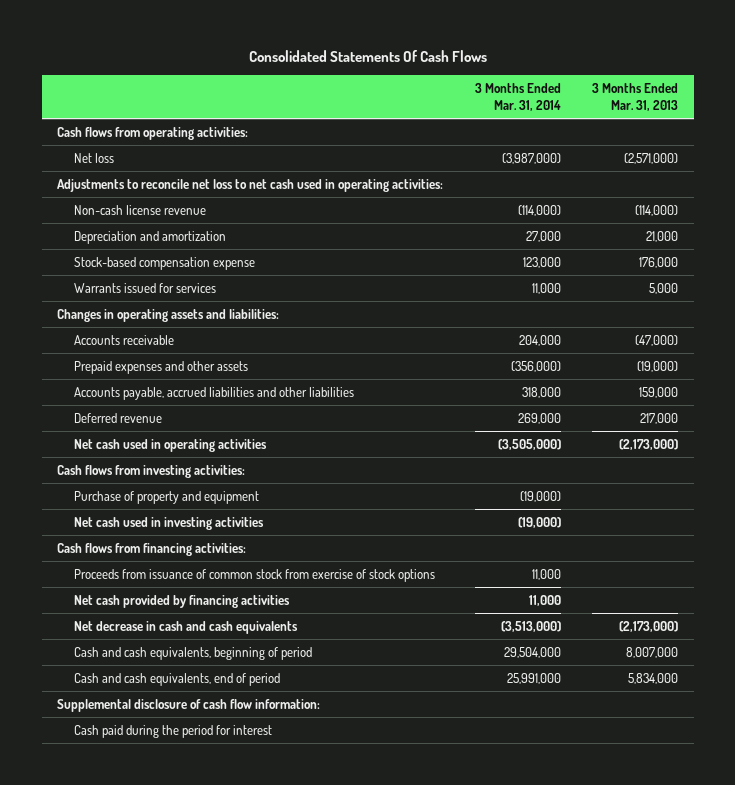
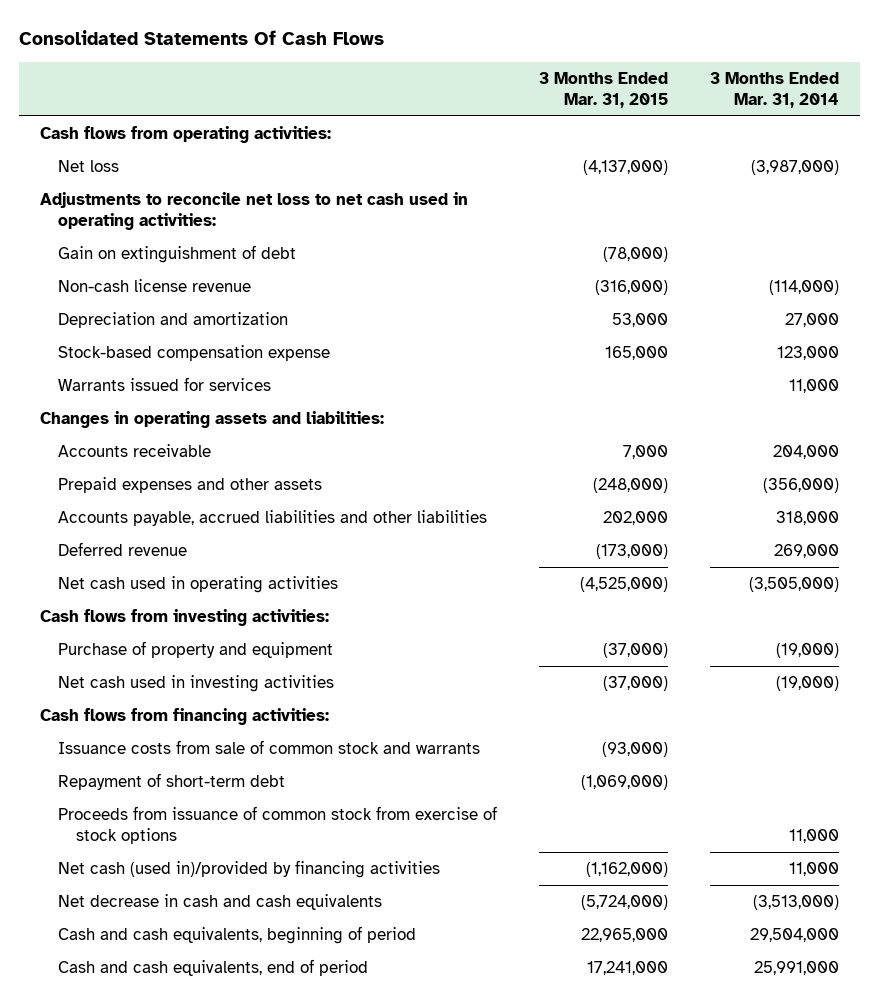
[592,82,679,111] 3 Months Ended Mar. 31, 2013 -> none
none -> [539,71,669,108] 3 Months Ended Mar. 31, 2015
none -> [58,245,297,264] Gain on extinguishment of debt
none -> [58,740,481,755] Issuance costs from sale of common stock and warrants
none -> [58,773,286,791] Repayment of short-term debt
[74,594,291,608] Net cash provided by financing activities -> [58,860,441,879] Net cash (used in)/provided by financing activities
[57,698,321,712] Supplemental disclosure of cash flow information: -> none
[74,724,273,738] Cash paid during the period for interest -> none

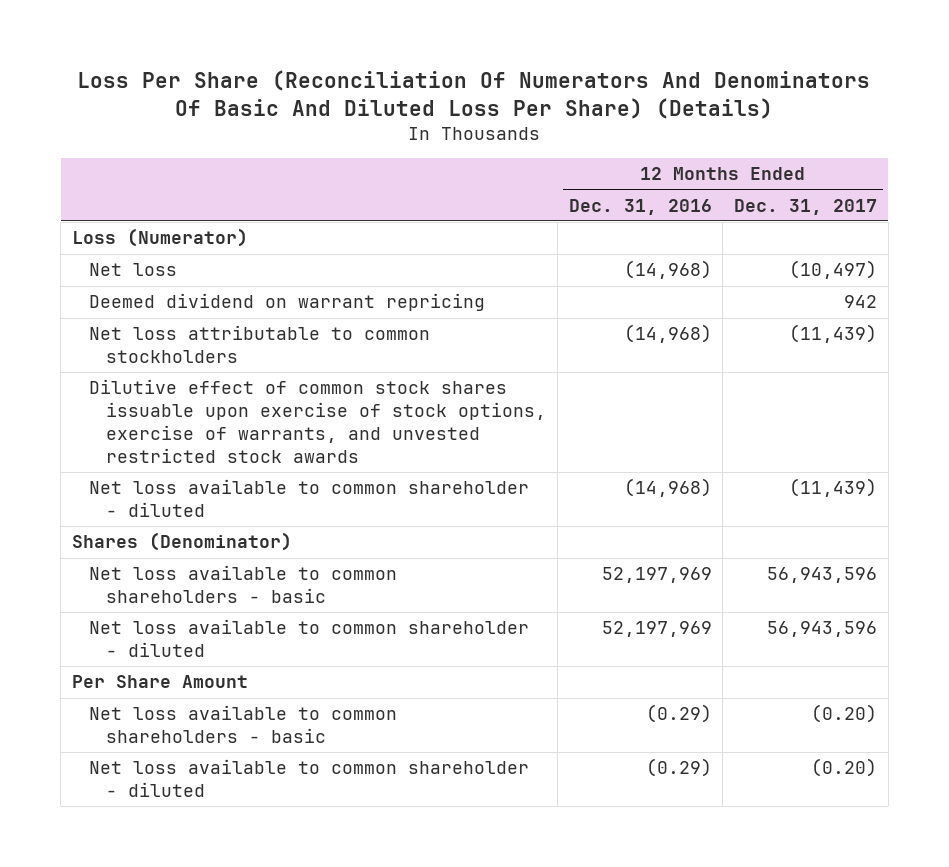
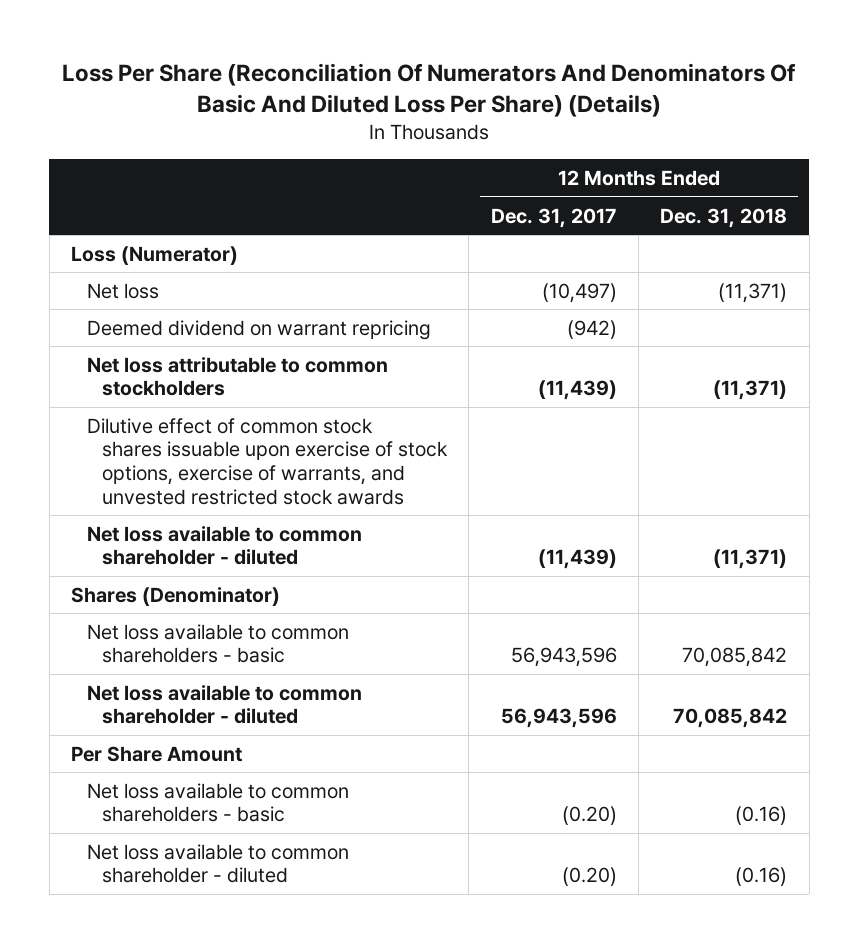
[568,198,712,215] Dec. 31, 2016 -> none
none -> [660,207,788,228] Dec. 31, 2018
[844,295,878,309] 942 -> [566,319,617,339] (942)

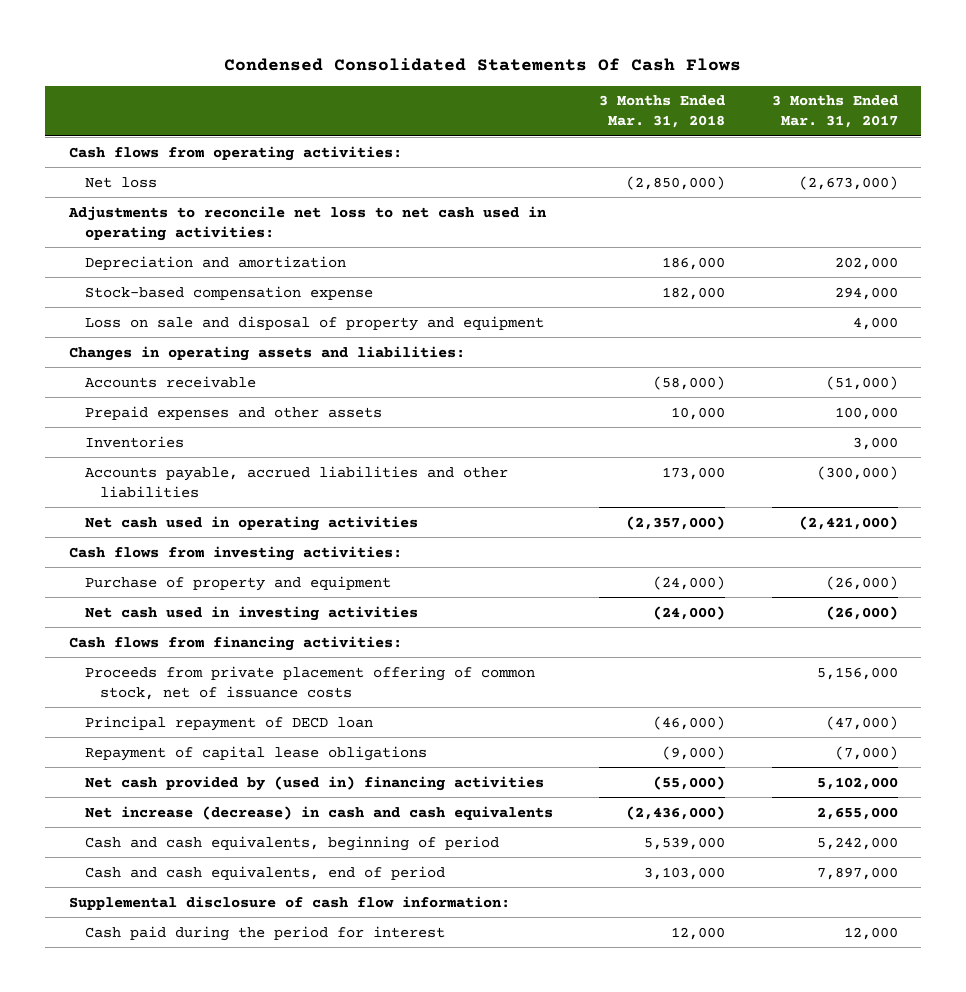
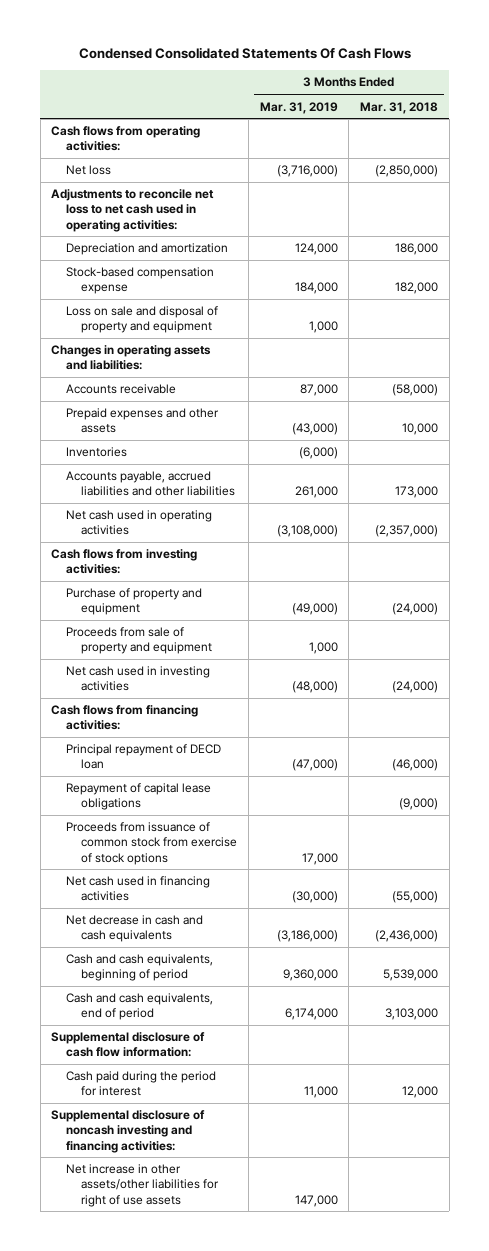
[771,95,898,129] 3 Months Ended Mar. 31, 2017 -> none
none -> [259,101,338,114] Mar. 31, 2019
none -> [66,627,213,655] Proceeds from sale of property and equipment
[84,665,535,700] Proceeds from private placement offering of common stock, net of issuance costs -> none
none -> [66,822,238,865] Proceeds from issuance of common stock from exercise of stock options
[84,775,544,791] Net cash provided by (used in) financing activities -> [66,876,211,902] Net cash used in financing activities
[84,805,553,820] Net increase (decrease) in cash and cash equivalents -> [66,915,204,943] Net decrease in cash and cash equivalents
none -> [51,1110,206,1153] Supplemental disclosure of noncash investing and financing activities:
none -> [66,1164,220,1207] Net increase in other assets/other liabilities for right of use assets

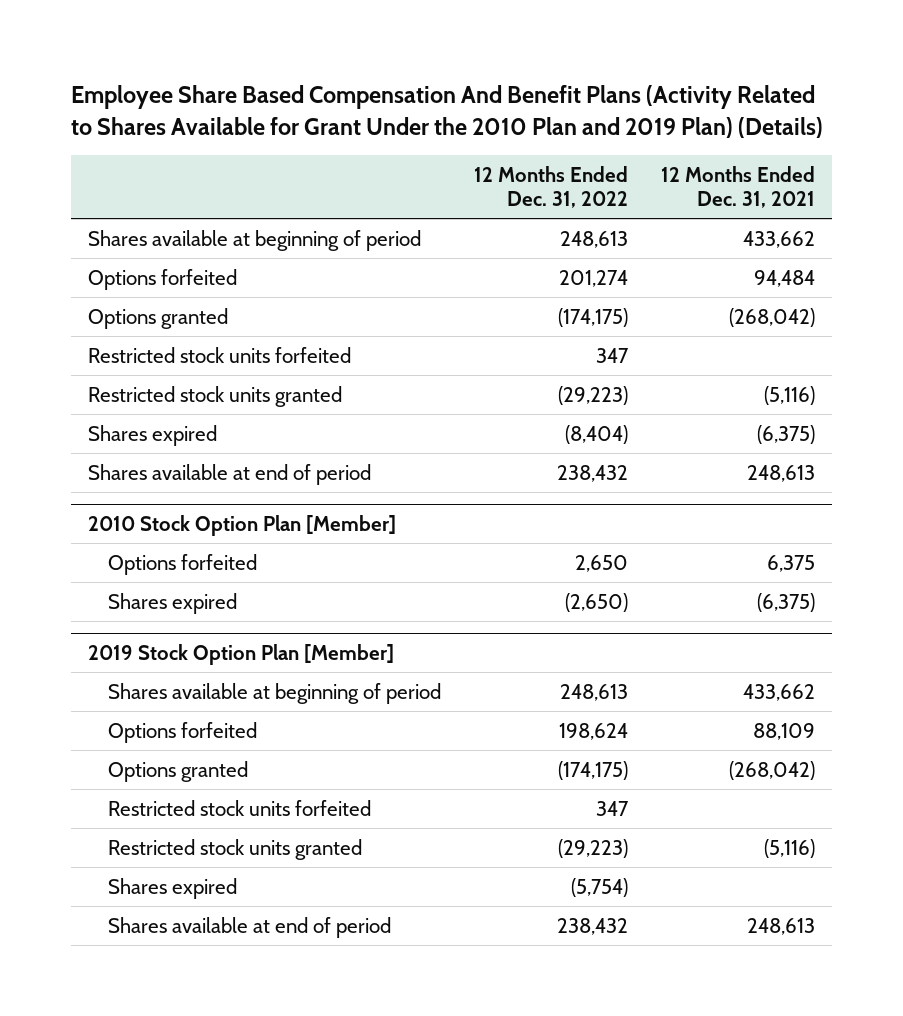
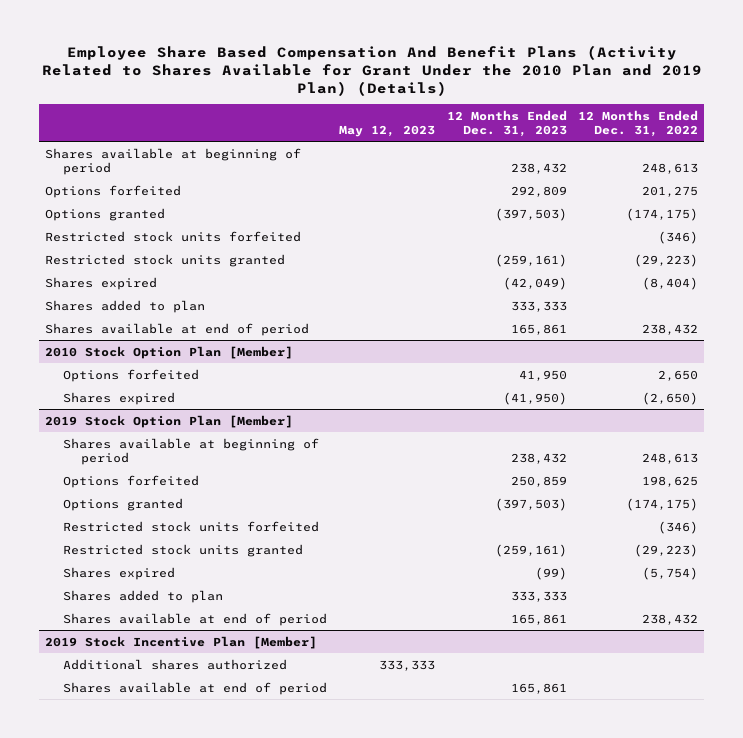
[661,165,816,208] 12 Months Ended Dec. 31, 2021 -> none
none -> [338,124,435,137] May 12, 2023
none -> [446,109,567,137] 12 Months Ended Dec. 31, 2023
[559,269,629,287] 201,274 -> [642,185,699,197] 201,275
[596,347,630,363] 347 -> [658,230,699,244] (346)
none -> [44,299,205,313] Shares added to plan
[559,722,629,740] 198,624 -> [642,475,699,487] 198,625
[596,800,630,816] 347 -> [658,520,699,534] (346)
none -> [63,589,224,603] Shares added to plan
none -> [44,635,317,649] 2019 Stock Incentive Plan [Member]
none -> [63,658,288,670] Additional shares authorized
none -> [63,681,328,695] Shares available at end of period

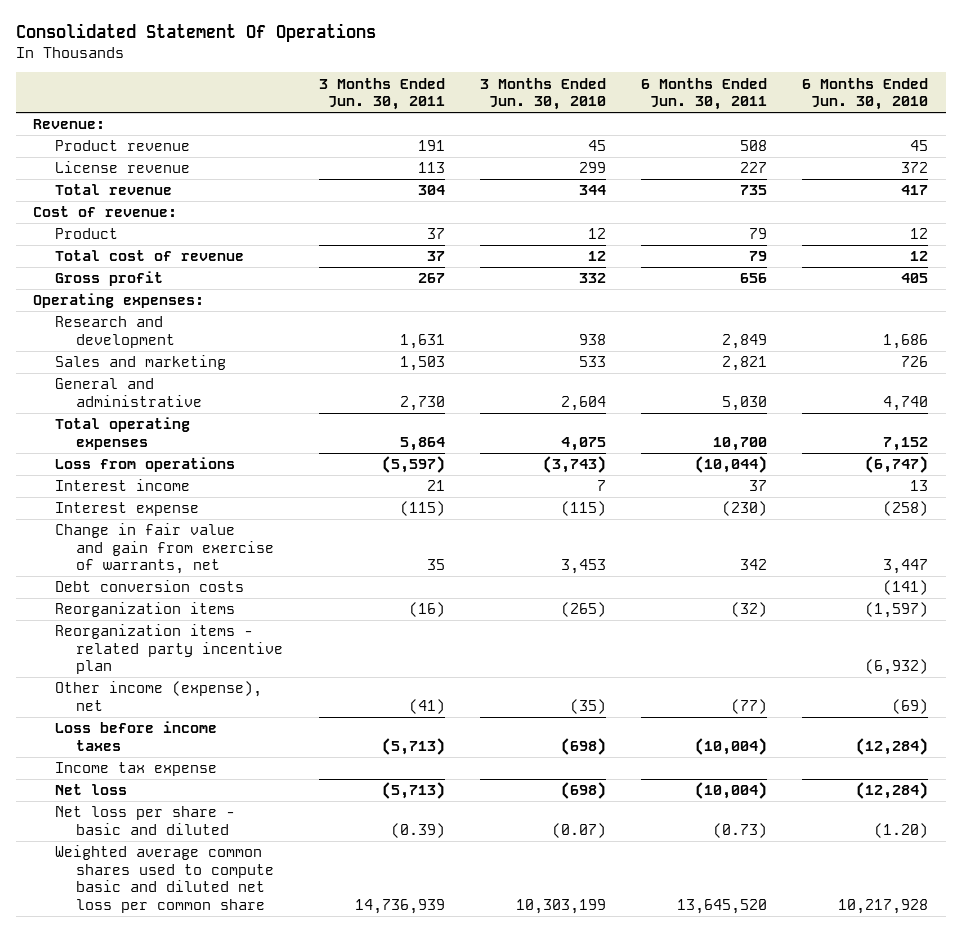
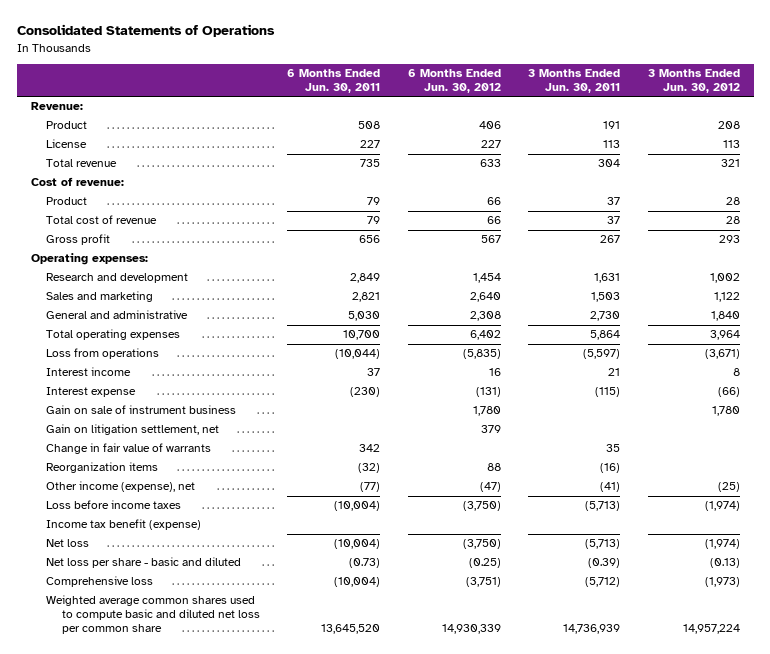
[15,23,376,43] Consolidated Statement Of Operations -> [16,24,275,38] Consolidated Statements of Operations
[479,77,606,111] 3 Months Ended Jun. 30, 2010 -> none
[801,77,928,111] 6 Months Ended Jun. 30, 2010 -> none
none -> [407,68,501,93] 6 Months Ended Jun. 30, 2012
none -> [647,68,740,93] 3 Months Ended Jun. 30, 2012
[54,140,190,152] Product revenue -> [46,121,88,130] Product
[54,161,190,174] License revenue -> [46,139,88,149] License
[54,580,244,593] Debt conversion costs -> none
none -> [46,405,237,415] Gain on sale of instrument business
none -> [46,424,220,436] Gain on litigation settlement, net
[54,523,275,575] Change in fair value and gain from exercise of warrants, net -> [46,443,212,455] Change in fair value of warrants
[54,624,284,675] Reorganization items - related party incentive plan -> none
[54,762,217,777] Income tax expense -> [46,519,202,531] Income tax benefit (expense)
none -> [46,576,154,588] Comprehensive loss

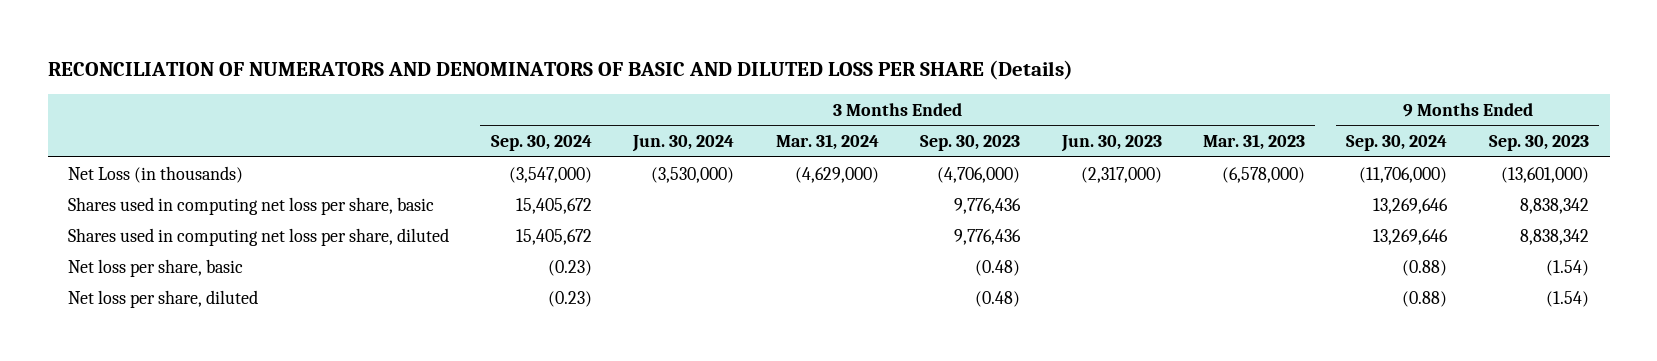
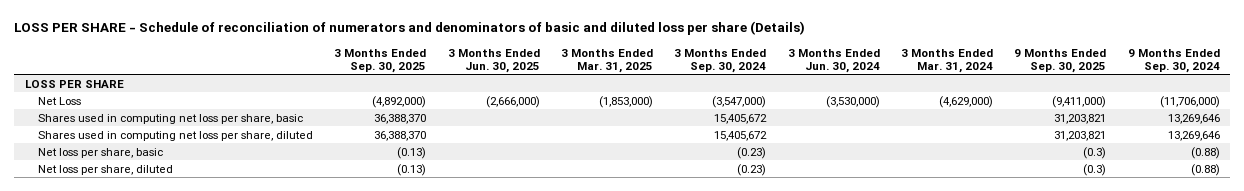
[47,59,1073,80] RECONCILIATION OF NUMERATORS AND DENOMINATORS OF BASIC AND DILUTED LOSS PER SHARE (Details) -> [13,21,805,36] LOSS PER SHARE - Schedule of reconciliation of numerators and denominators of basic and diluted loss per share (Details)
[920,135,1021,152] Sep. 30, 2023 -> none
[1060,135,1162,153] Jun. 30, 2023 -> none
[1203,134,1306,151] Mar. 31, 2023 -> none
[1488,135,1589,152] Sep. 30, 2023 -> none
none -> [334,48,427,74] 3 Months Ended Sep. 30, 2025
none -> [447,48,540,74] 3 Months Ended Jun. 30, 2025
none -> [560,48,653,74] 3 Months Ended Mar. 31, 2025
none -> [1014,48,1107,74] 9 Months Ended Sep. 30, 2025
none -> [24,79,124,88] LOSS PER SHARE
[68,165,244,183] Net Loss (in thousands) -> [38,96,82,105] Net Loss

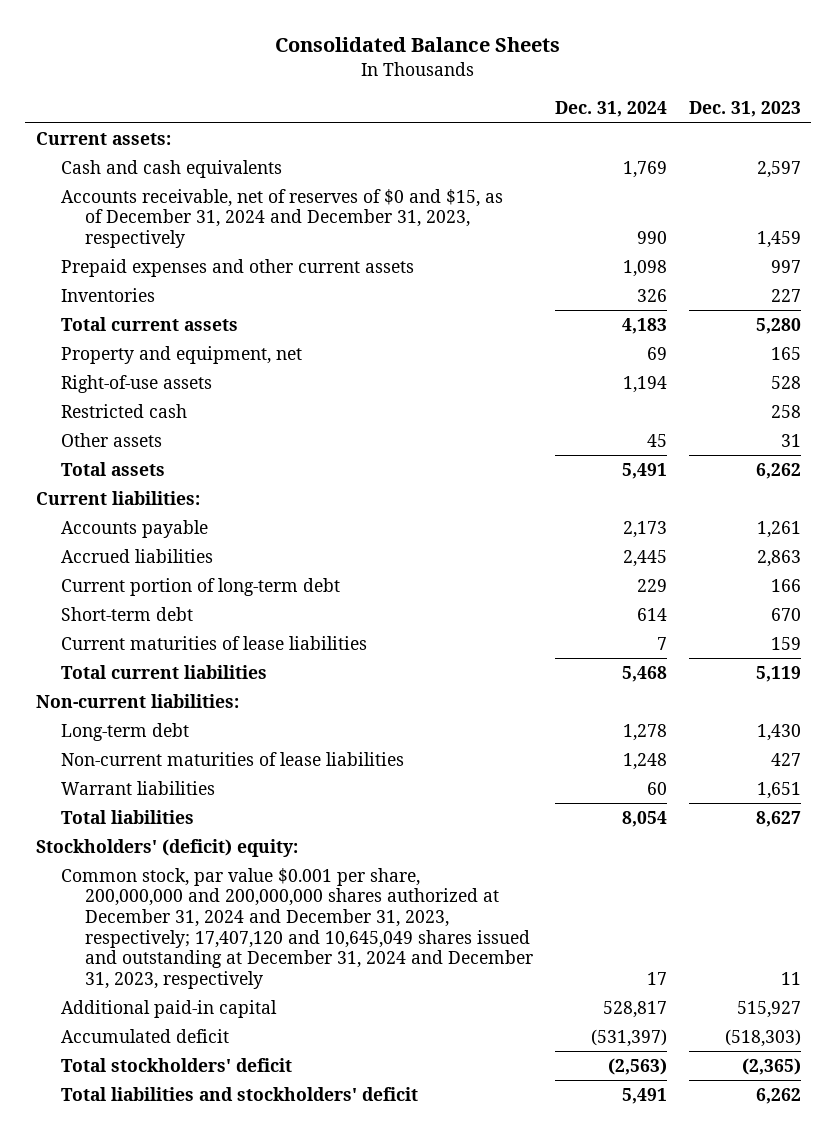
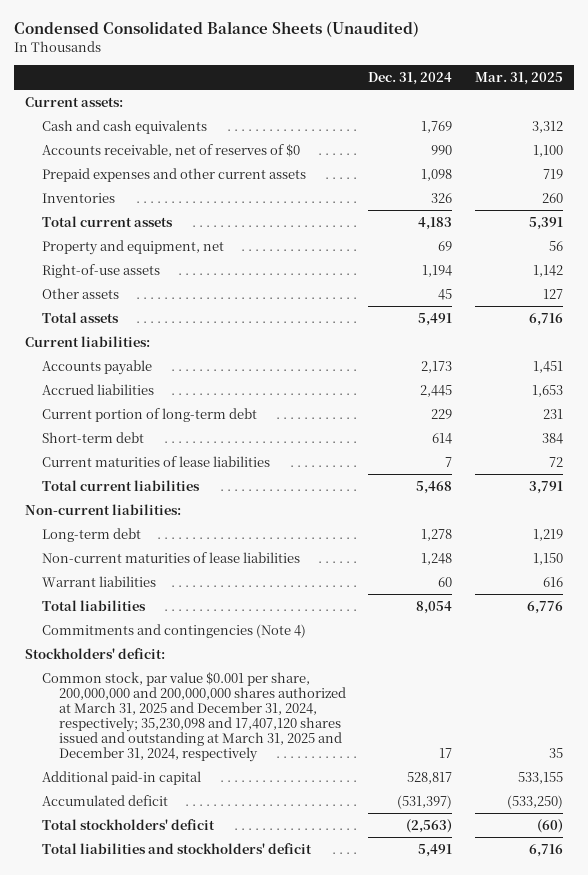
[275,37,561,53] Consolidated Balance Sheets -> [13,21,419,38] Condensed Consolidated Balance Sheets (Unaudited)
[688,101,801,118] Dec. 31, 2023 -> none
none -> [474,71,563,85] Mar. 31, 2025
[60,188,503,248] Accounts receivable, net of reserves of $0 and $15, as of December 31, 2024 and December 31, 2023, respectively -> [42,143,301,157] Accounts receivable, net of reserves of $0
[60,403,187,418] Restricted cash -> none
none -> [42,623,307,638] Commitments and contingencies (Note 4)
[36,838,299,857] Stockholders' (deficit) equity: -> [25,647,166,659] Stockholders' deficit:
[60,867,534,989] Common stock, par value $0.001 per share, 200,000,000 and 200,000,000 shares authorized at December 31, 2024 and December 31, 2023, respectively; 17,407,120 and 10,645,049 shares issued and outstanding at December 31, 2024 and December 31, 2023, respectively -> [42,671,346,763] Common stock, par value $0.001 per share, 200,000,000 and 200,000,000 shares authorized at March 31, 2025 and December 31, 2024, respectively; 35,230,098 and 17,407,120 shares issued and outstanding at March 31, 2025 and December 31, 2024, respectively

